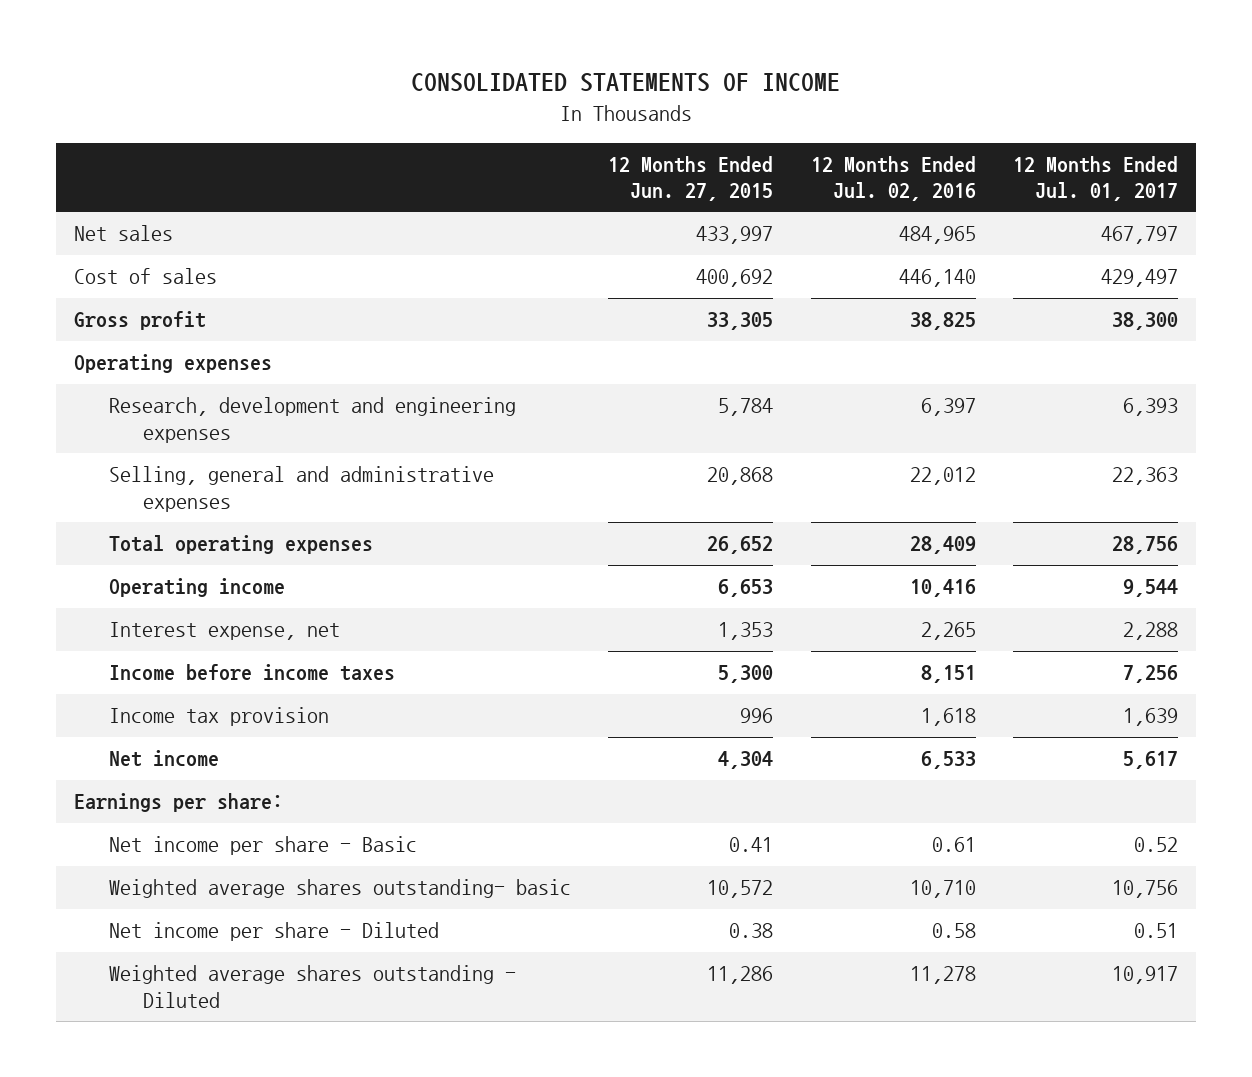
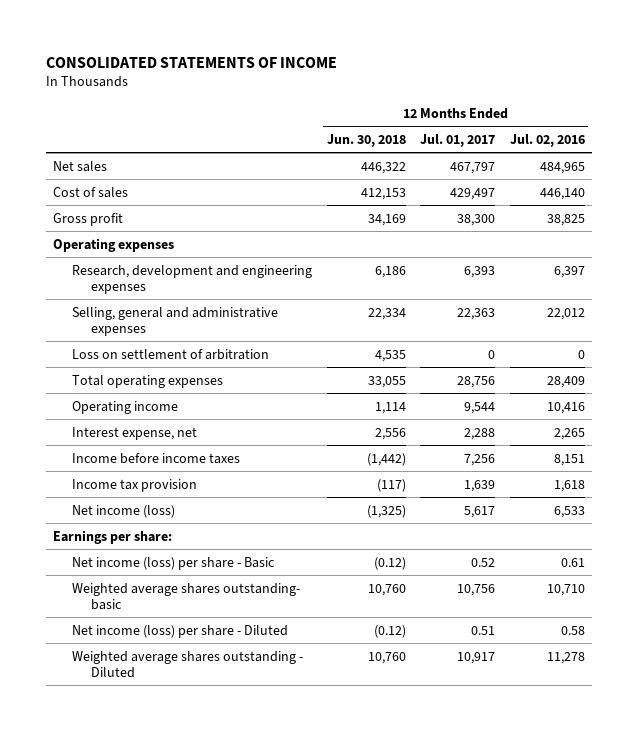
[608,155,774,202] 12 Months Ended Jun. 27, 2015 -> none
none -> [326,133,406,147] Jun. 30, 2018
none -> [72,348,270,360] Loss on settlement of arbitration
[108,750,219,768] Net income -> [72,504,176,518] Net income (loss)
[108,836,417,856] Net income per share - Basic -> [72,556,276,570] Net income (loss) per share - Basic
[108,922,439,942] Net income per share - Diluted -> [72,624,289,638] Net income (loss) per share - Diluted

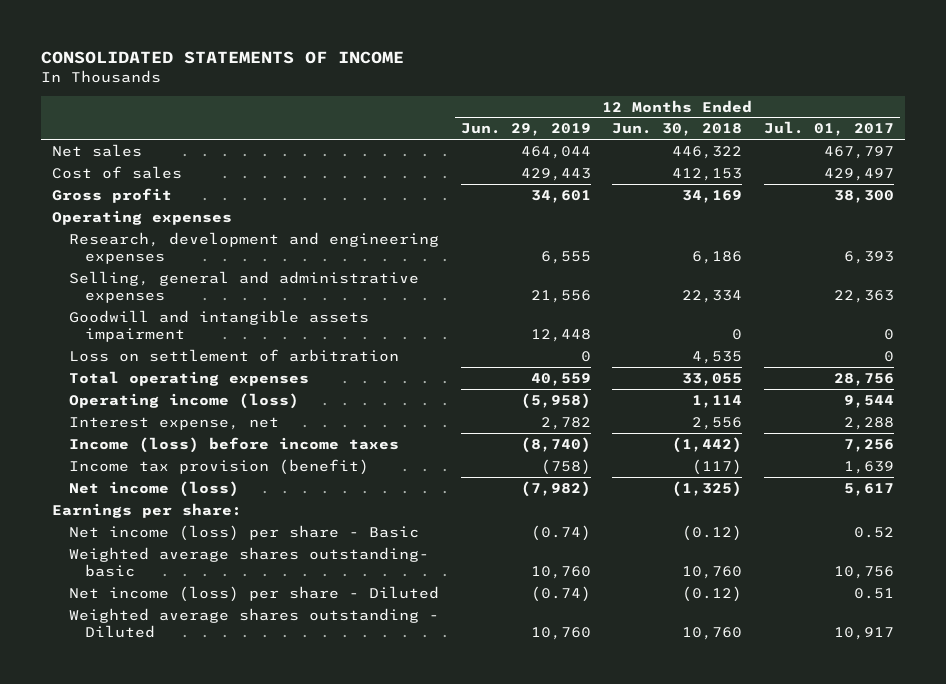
[509,133,585,147] Jul. 02, 2016 -> none
none -> [460,123,591,137] Jun. 29, 2019
none -> [68,309,369,342] Goodwill and intangible assets impairment
[72,400,179,414] Operating income -> [68,392,299,409] Operating income (loss)
[72,452,241,464] Income before income taxes -> [68,436,399,453] Income (loss) before income taxes
[72,478,198,492] Income tax provision -> [68,458,369,475] Income tax provision (benefit)

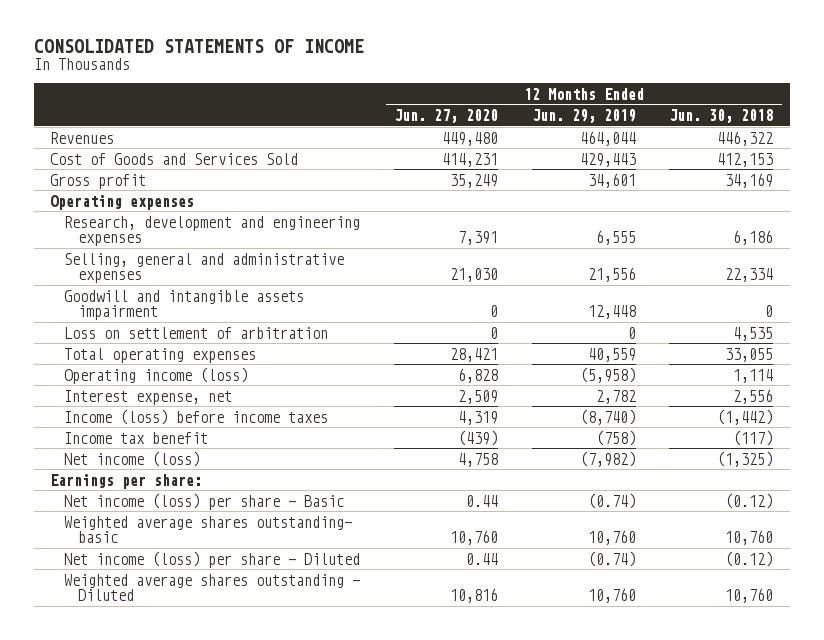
[764,121,895,137] Jul. 01, 2017 -> none
none -> [393,109,498,124] Jun. 27, 2020
[52,143,143,157] Net sales -> [50,131,115,144] Revenues
[52,165,183,179] Cost of sales -> [50,152,299,165] Cost of Goods and Services Sold
[68,458,369,475] Income tax provision (benefit) -> [64,431,209,444] Income tax benefit

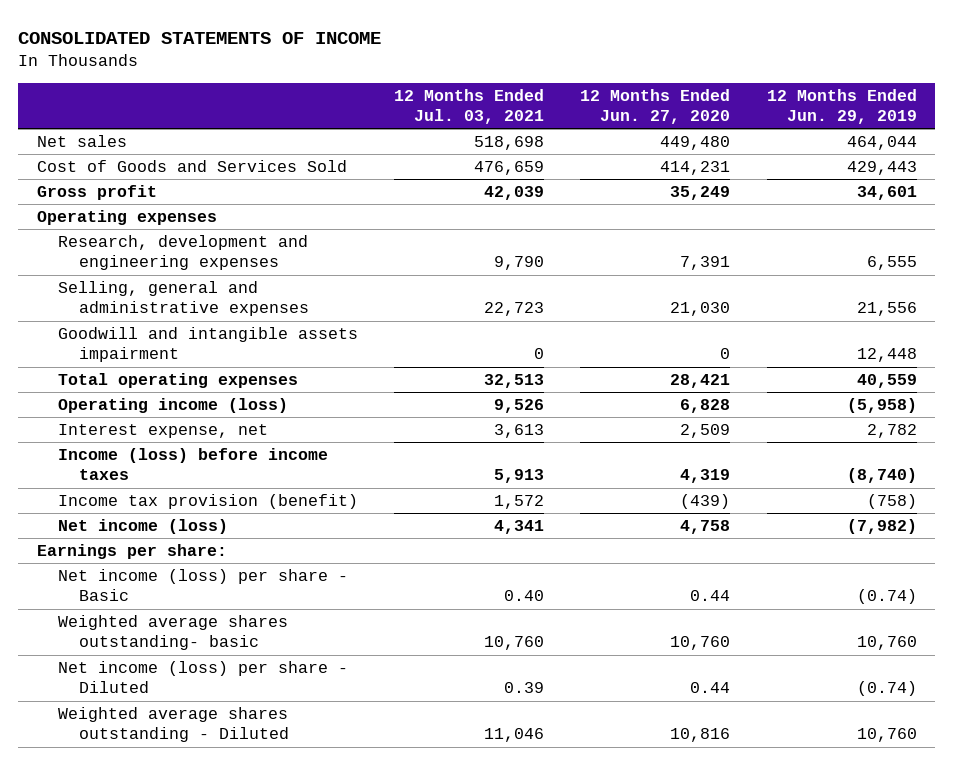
[669,109,774,124] Jun. 30, 2018 -> none
none -> [394,88,545,124] 12 Months Ended Jul. 03, 2021
[50,131,115,144] Revenues -> [36,135,127,148] Net sales
[64,326,329,339] Loss on settlement of arbitration -> none
[64,431,209,444] Income tax benefit -> [57,494,358,510] Income tax provision (benefit)

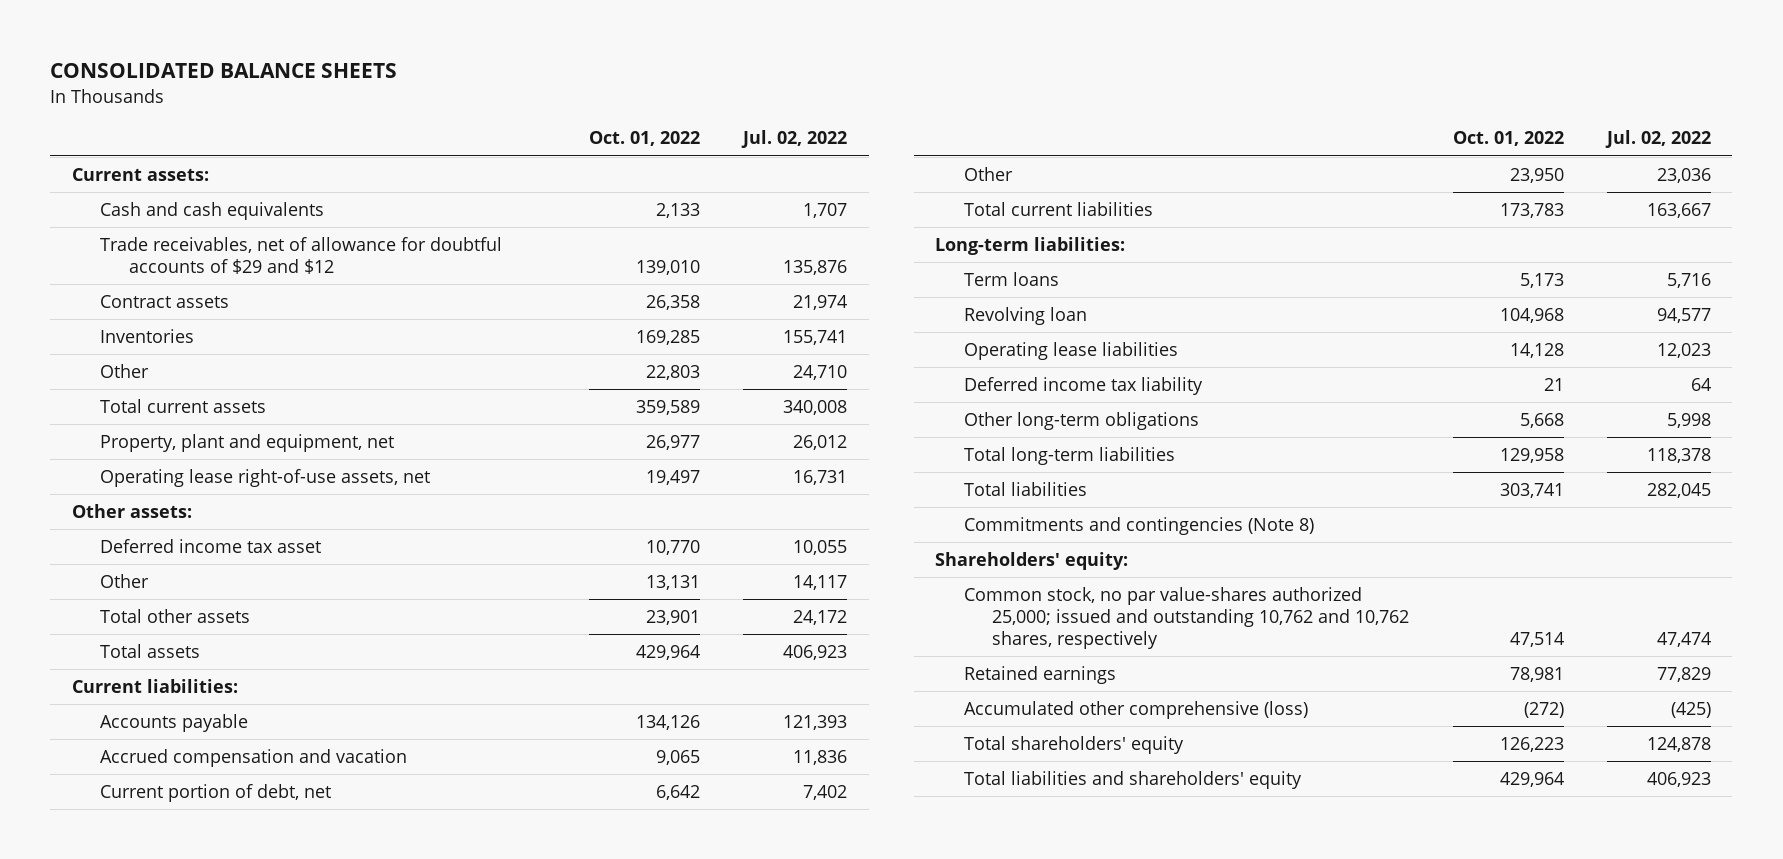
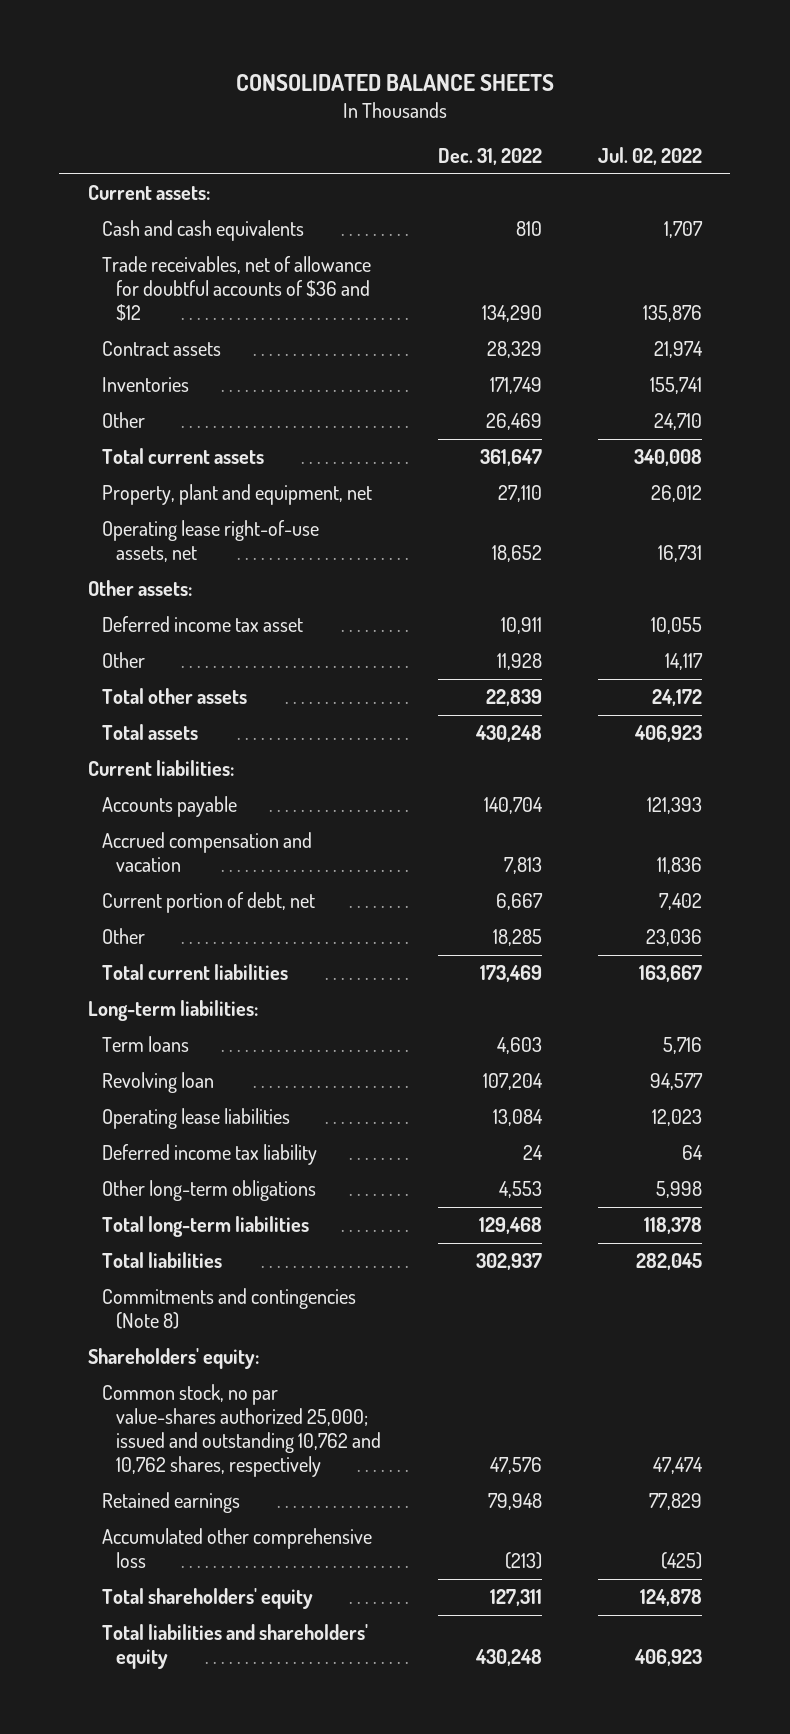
[589,131,701,147] Oct. 01, 2022 -> none
none -> [437,148,542,166] Dec. 31, 2022
[100,236,503,275] Trade receivables, net of allowance for doubtful accounts of $29 and $12 -> [101,256,371,322] Trade receivables, net of allowance for doubtful accounts of $36 and $12
[963,700,1308,719] Accumulated other comprehensive (loss) -> [101,1528,372,1569] Accumulated other comprehensive loss

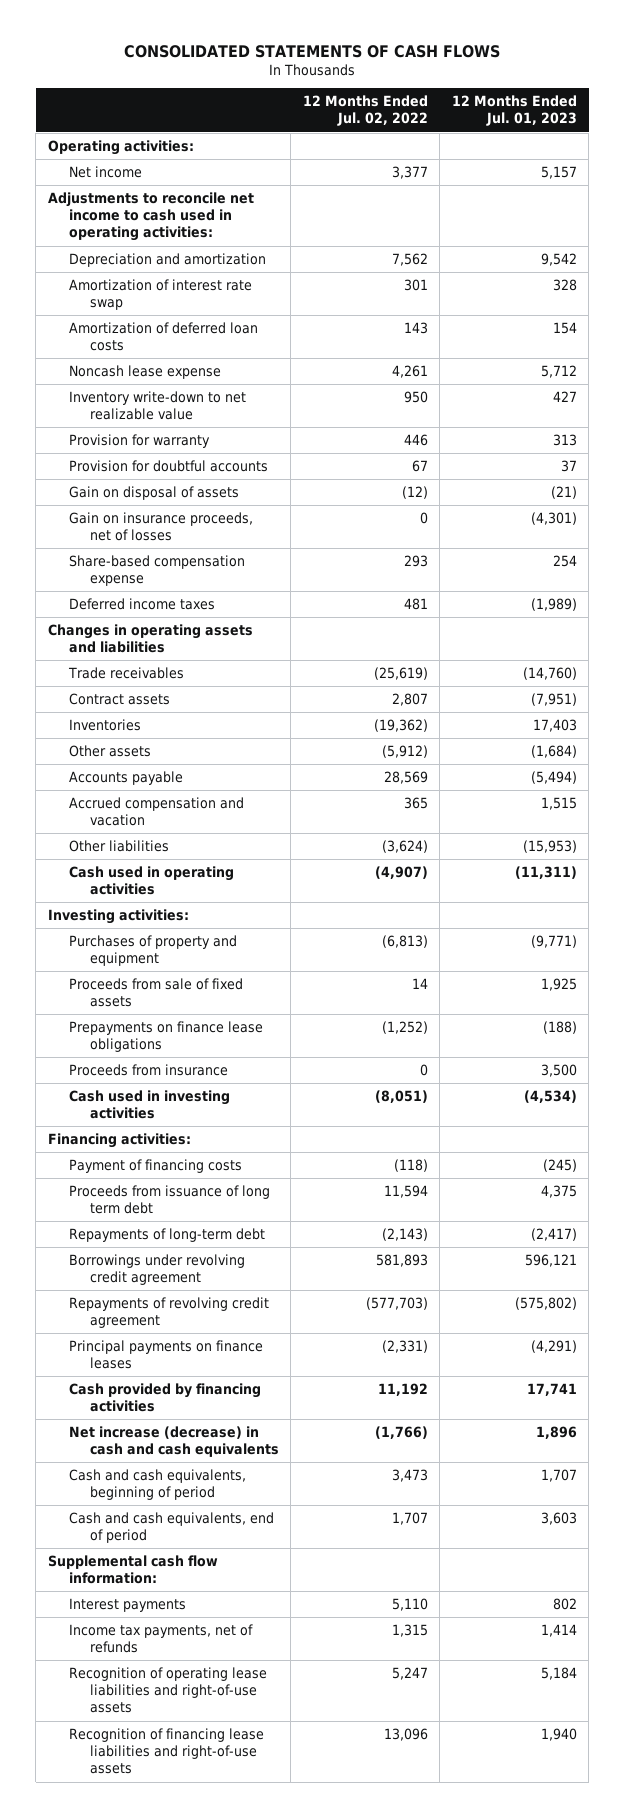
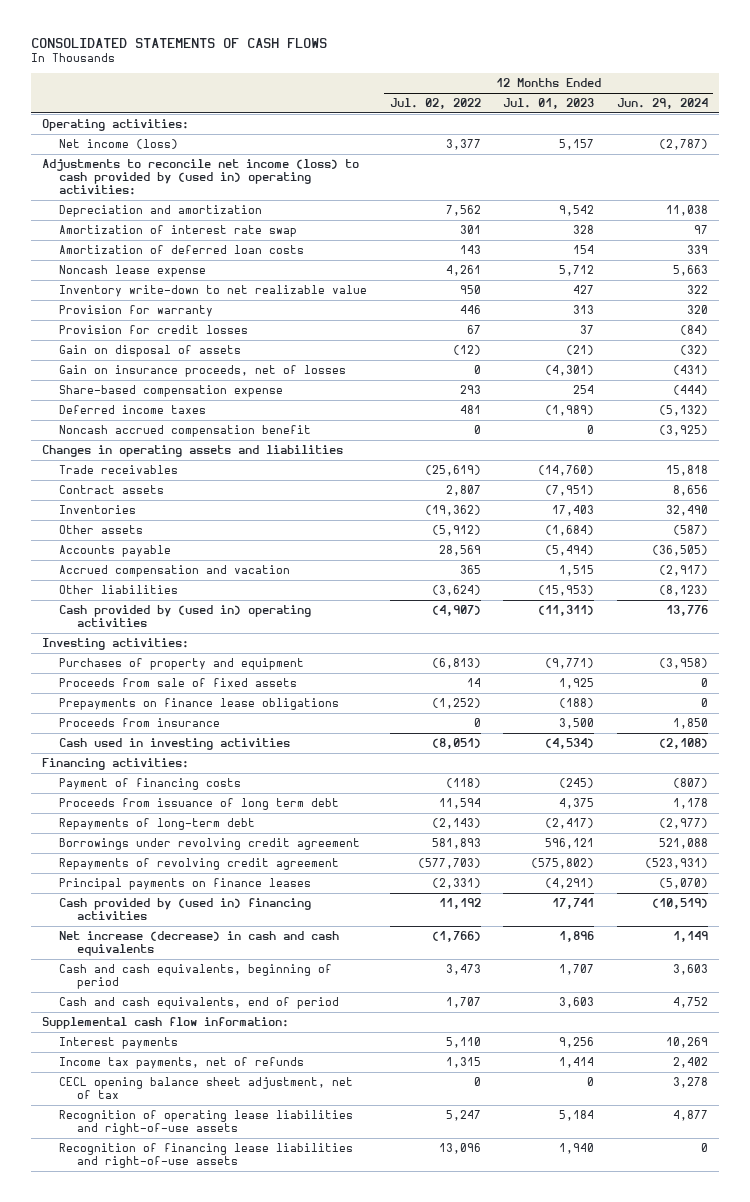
none -> [616,98,708,110] Jun. 29, 2024
[68,166,142,179] Net income -> [59,139,179,150] Net income (loss)
[47,192,254,242] Adjustments to reconcile net income to cash used in operating activities: -> [42,159,360,196] Adjustments to reconcile net income (loss) to cash provided by (used in) operating activities:
[68,460,268,473] Provision for doubtful accounts -> [59,325,249,335] Provision for credit losses
none -> [59,425,312,438] Noncash accrued compensation benefit
[68,866,234,896] Cash used in operating activities -> [59,605,312,628] Cash provided by (used in) operating activities
[68,1383,261,1413] Cash provided by financing activities -> [59,898,312,921] Cash provided by (used in) financing activities
[552,1598,577,1611] 802 -> [559,1037,595,1049] 9,256
none -> [59,1077,354,1100] CECL opening balance sheet adjustment, net of tax

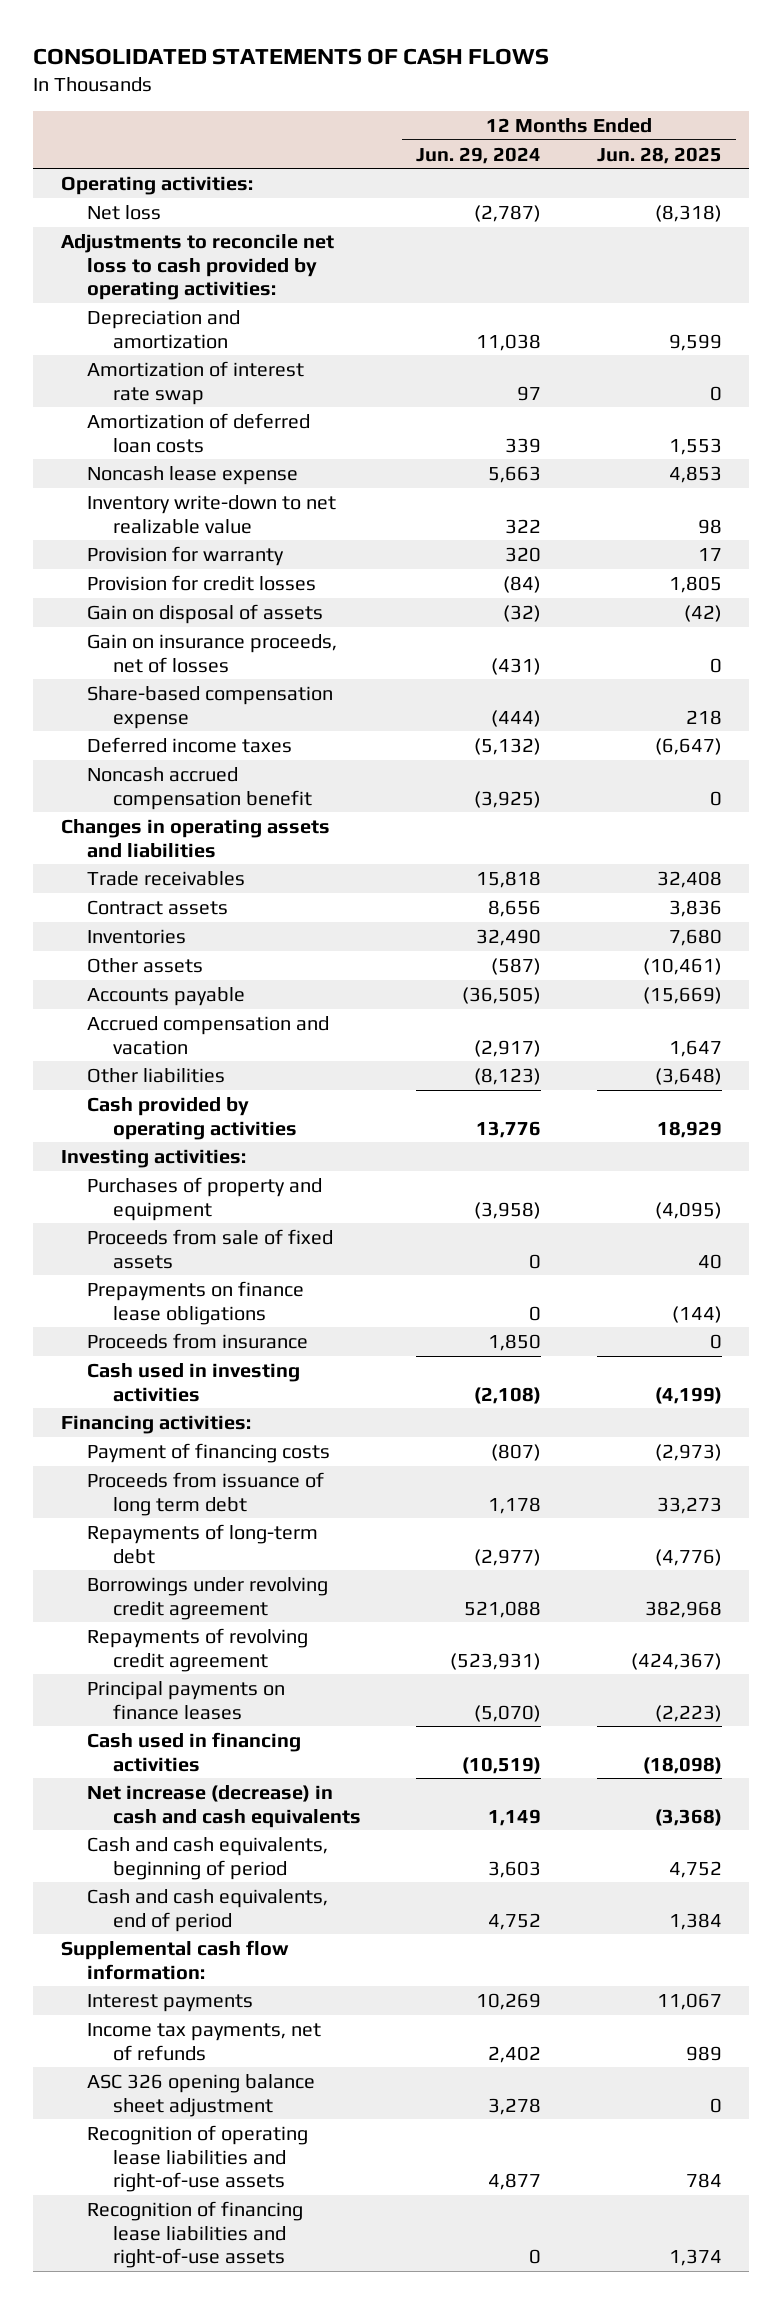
[389,98,481,110] Jul. 02, 2022 -> none
[503,98,595,110] Jul. 01, 2023 -> none
none -> [596,146,722,164] Jun. 28, 2025
[59,139,179,150] Net income (loss) -> [86,204,161,220] Net loss
[42,159,360,196] Adjustments to reconcile net income (loss) to cash provided by (used in) operating activities: -> [60,233,334,301] Adjustments to reconcile net loss to cash provided by operating activities:
[59,605,312,628] Cash provided by (used in) operating activities -> [86,1096,297,1140] Cash provided by operating activities
[59,898,312,921] Cash provided by (used in) financing activities -> [86,1731,301,1772] Cash used in financing activities
[59,1077,354,1100] CECL opening balance sheet adjustment, net of tax -> [86,2073,315,2117] ASC 326 opening balance sheet adjustment

